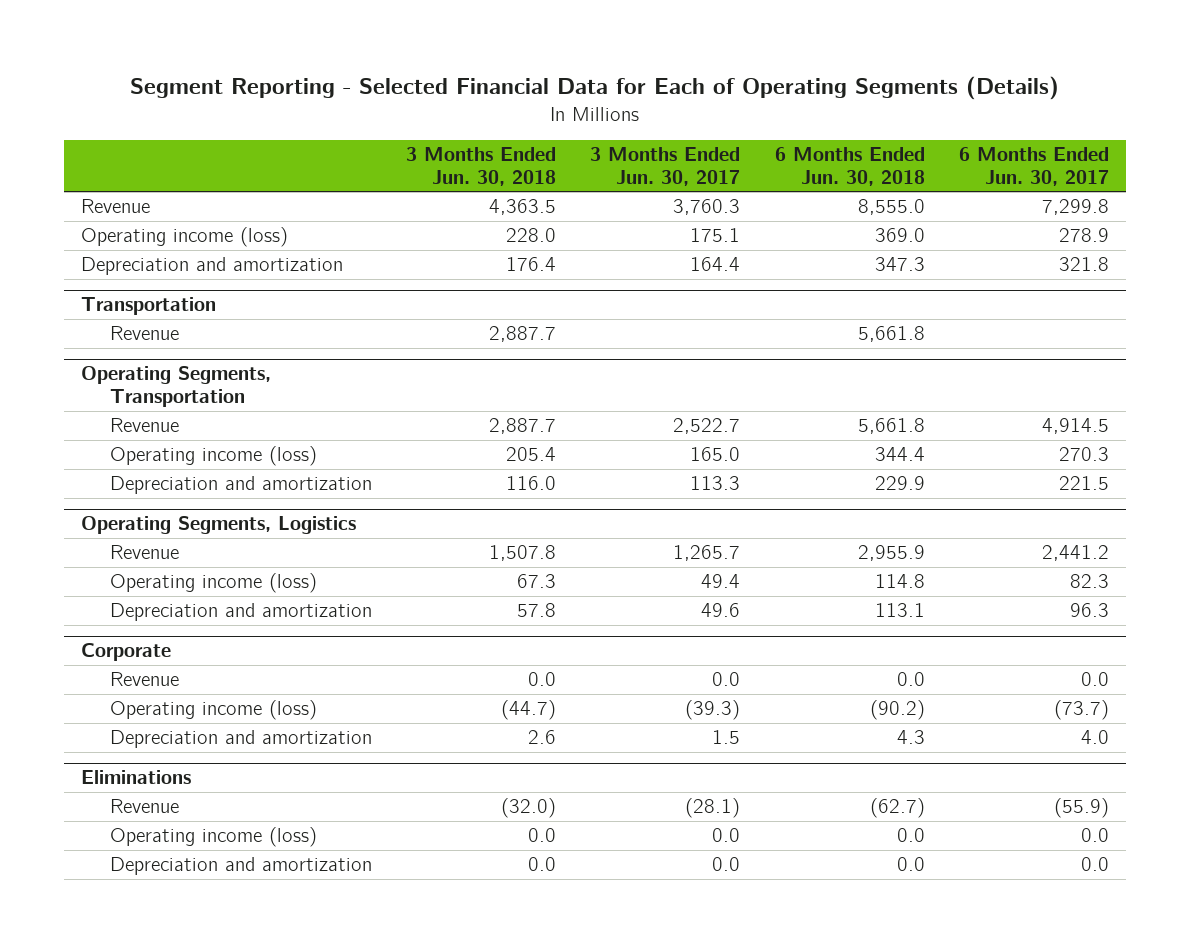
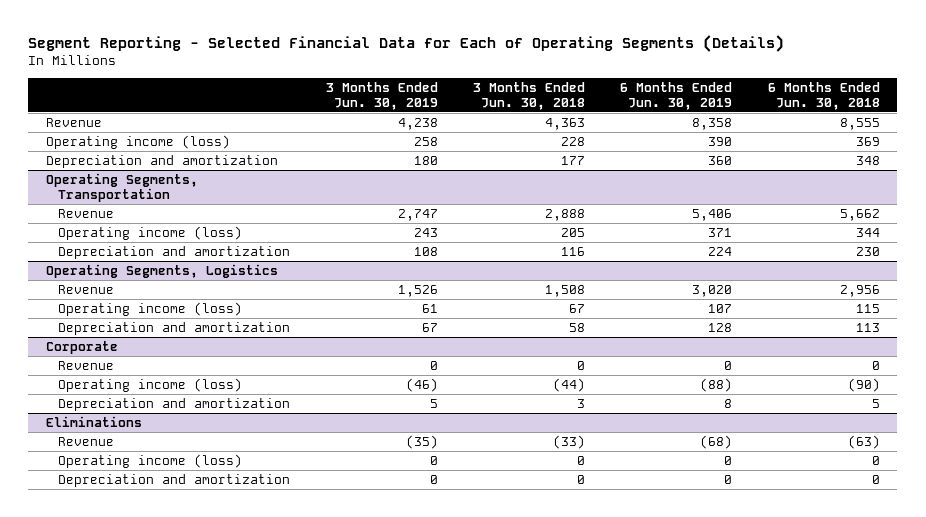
[590,147,741,186] 3 Months Ended Jun. 30, 2017 -> none
[958,147,1109,186] 6 Months Ended Jun. 30, 2017 -> none
none -> [325,81,438,111] 3 Months Ended Jun. 30, 2019
none -> [620,81,733,111] 6 Months Ended Jun. 30, 2019
[81,297,217,316] Transportation -> none
[110,326,180,341] Revenue -> none
[489,199,557,216] 4,363.5 -> [544,117,585,130] 4,363
[857,199,925,216] 8,555.0 -> [839,117,880,130] 8,555
[506,228,557,243] 228.0 -> [560,136,585,146] 228
[874,228,925,243] 369.0 -> [855,136,880,146] 369
[506,257,557,272] 176.4 -> [560,155,585,165] 177
[874,257,925,272] 347.3 -> [855,155,880,165] 348
[489,418,557,435] 2,887.7 -> [544,208,585,221] 2,888
[857,418,925,435] 5,661.8 -> [839,208,880,221] 5,662
[506,447,557,462] 205.4 -> [560,227,585,237] 205
[874,447,925,462] 344.4 -> [855,227,880,237] 344
[506,476,557,491] 116.0 -> [560,246,585,256] 116
[874,476,925,491] 229.9 -> [855,246,880,256] 230
[489,545,557,562] 1,507.8 -> [544,284,585,297] 1,508
[857,545,925,562] 2,955.9 -> [839,284,880,297] 2,956
[517,574,557,589] 67.3 -> [568,303,585,313] 67
[874,574,925,589] 114.8 -> [855,303,880,313] 115
[517,603,557,618] 57.8 -> [568,322,585,332] 58
[874,603,925,618] 113.1 -> [855,322,880,332] 113
[528,672,557,687] 0.0 -> [576,360,585,370] 0
[896,672,925,687] 0.0 -> [871,360,880,370] 0
[501,700,557,721] (44.7) -> [552,377,585,392] (44)
[869,700,925,721] (90.2) -> [847,377,880,392] (90)
[528,730,557,745] 2.6 -> [576,398,585,408] 3
[896,730,925,745] 4.3 -> [871,398,880,408] 5
[501,798,557,819] (32.0) -> [552,434,585,449] (33)
[869,798,925,819] (62.7) -> [847,434,880,449] (63)
[528,828,557,843] 0.0 -> [576,455,585,465] 0
[896,828,925,843] 0.0 -> [871,455,880,465] 0
[528,857,557,872] 0.0 -> [576,474,585,484] 0
[896,857,925,872] 0.0 -> [871,474,880,484] 0

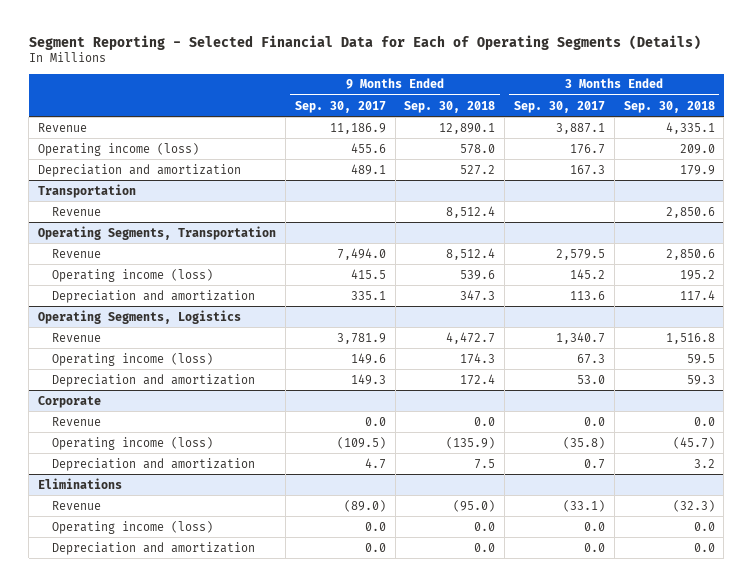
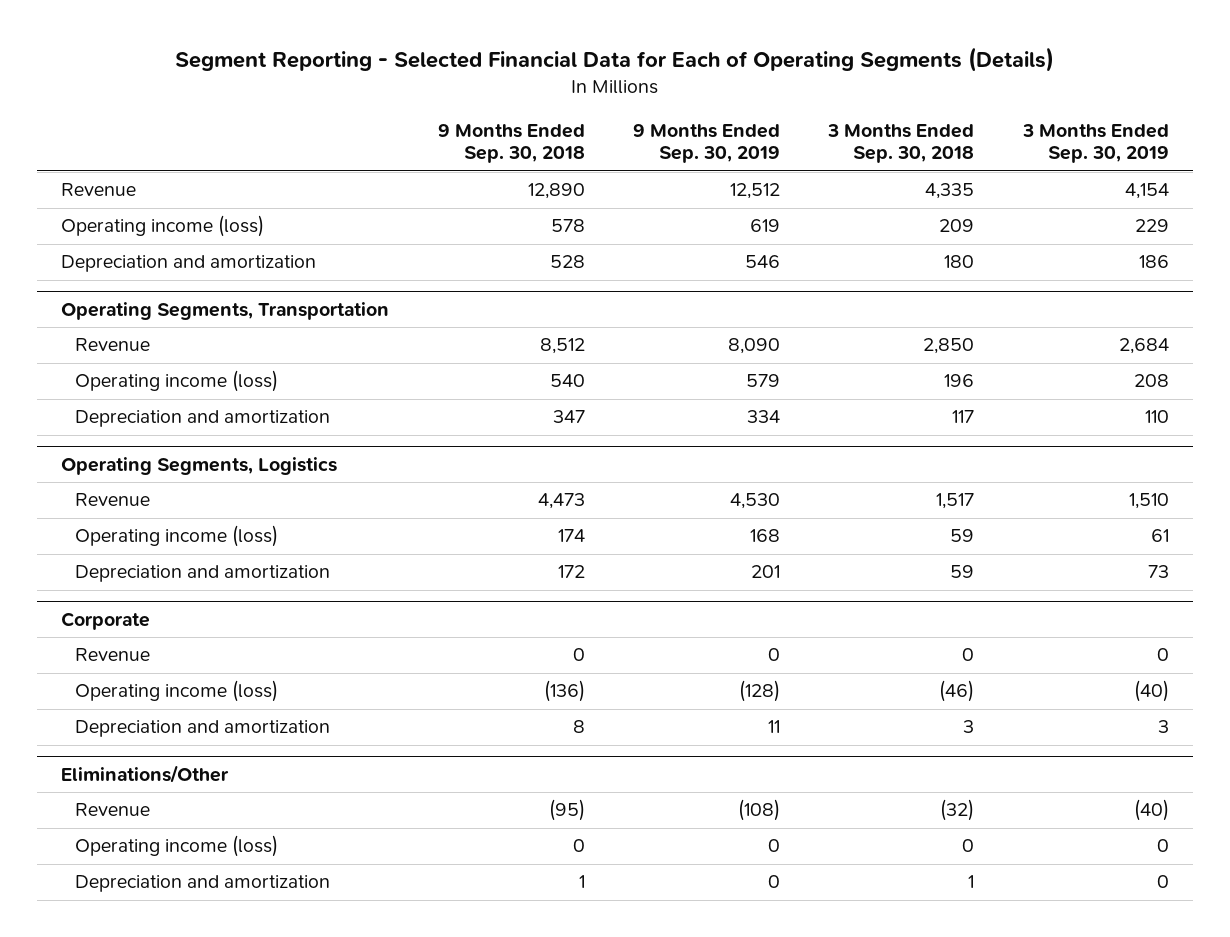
[294,100,386,113] Sep. 30, 2017 -> none
[514,100,606,113] Sep. 30, 2017 -> none
none -> [633,123,781,164] 9 Months Ended Sep. 30, 2019
none -> [1021,123,1169,164] 3 Months Ended Sep. 30, 2019
[38,183,137,198] Transportation -> none
[52,206,102,216] Revenue -> none
[439,122,496,134] 12,890.1 -> [527,183,585,200] 12,890
[665,121,715,134] 4,335.1 -> [925,183,975,200] 4,335
[460,143,496,154] 578.0 -> [550,219,585,233] 578
[679,143,715,154] 209.0 -> [939,219,975,233] 209
[460,164,496,175] 527.2 -> [549,255,585,269] 528
[679,164,715,175] 179.9 -> [944,255,975,269] 180
[446,247,496,260] 8,512.4 -> [539,338,585,355] 8,512
[665,248,715,260] 2,850.6 -> [923,338,975,355] 2,850
[460,269,496,280] 539.6 -> [549,374,585,388] 540
[679,269,715,280] 195.2 -> [944,374,975,388] 196
[460,289,496,301] 347.3 -> [552,410,585,424] 347
[679,289,715,301] 117.4 -> [952,410,975,424] 117
[446,331,496,344] 4,472.7 -> [537,493,585,510] 4,473
[665,332,715,344] 1,516.8 -> [936,493,975,510] 1,517
[460,352,496,364] 174.3 -> [557,529,585,543] 174
[686,353,715,364] 59.5 -> [950,529,975,543] 59
[460,373,496,385] 172.4 -> [557,565,585,579] 172
[686,374,715,385] 59.3 -> [950,565,975,579] 59
[474,416,496,426] 0.0 -> [572,648,585,662] 0
[693,416,715,426] 0.0 -> [962,648,975,662] 0
[446,436,496,449] (135.9) -> [543,680,585,703] (136)
[672,436,715,449] (45.7) -> [939,680,975,703] (46)
[474,458,496,469] 7.5 -> [572,720,585,734] 8
[693,458,715,468] 3.2 -> [963,720,975,734] 3
[38,477,123,489] Eliminations -> [61,764,230,783] Eliminations/Other
[453,499,496,512] (95.0) -> [548,799,585,822] (95)
[672,499,715,512] (32.3) -> [940,799,975,822] (32)
[474,521,496,531] 0.0 -> [572,839,585,853] 0
[693,521,715,531] 0.0 -> [962,839,975,853] 0
[474,542,496,552] 0.0 -> [578,875,585,889] 1
[693,542,715,552] 0.0 -> [968,875,975,889] 1

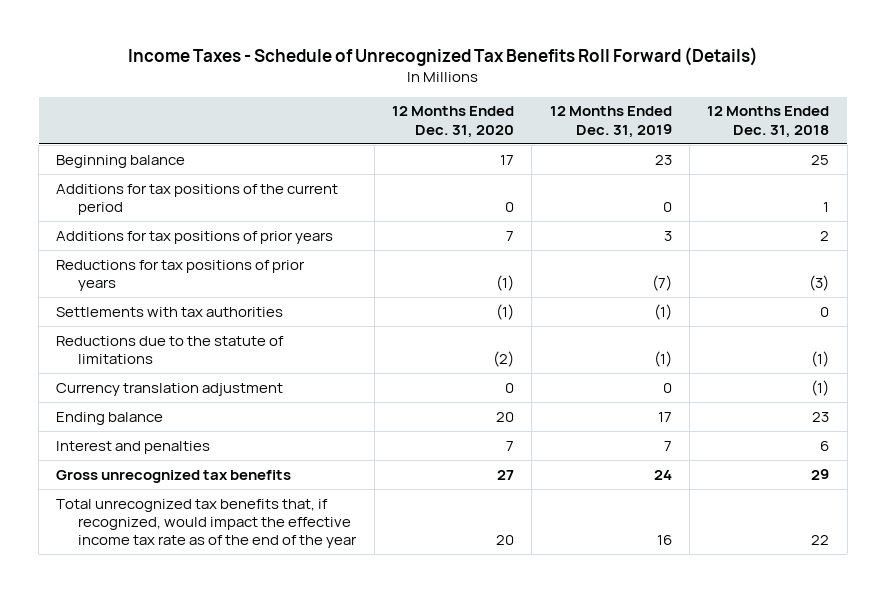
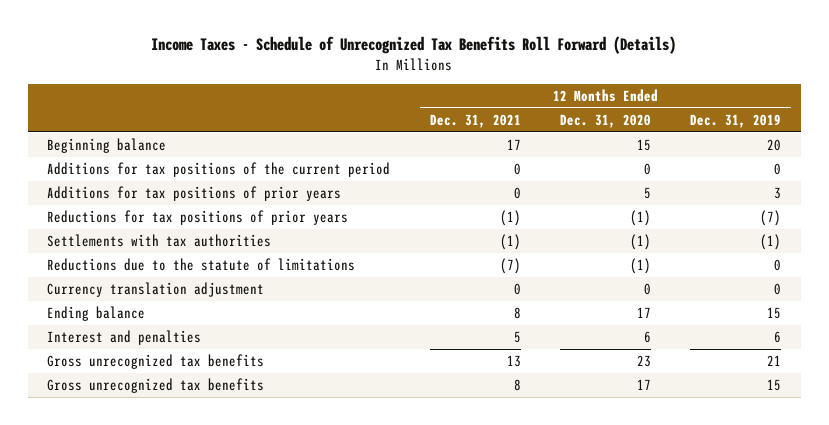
[707,106,830,138] 12 Months Ended Dec. 31, 2018 -> none
none -> [429,113,521,128] Dec. 31, 2021
[499,154,514,165] 17 -> [637,139,652,152] 15
[654,154,672,165] 23 -> [767,139,782,152] 20
[505,230,514,241] 7 -> [644,187,652,200] 5
[492,351,514,368] (2) -> [630,258,652,275] (1)
[653,351,672,368] (1) -> [774,259,782,272] 0
[56,498,358,549] Total unrecognized tax benefits that, if recognized, would impact the effective income tax rate as of the end of the year -> none
[495,411,514,422] 20 -> [637,307,652,319] 17
[657,411,672,422] 17 -> [767,307,782,320] 15
[505,440,514,451] 7 -> [644,331,652,344] 6
[663,440,672,451] 7 -> [774,331,782,344] 6
[496,469,514,480] 27 -> [637,355,652,368] 23
[653,469,672,480] 24 -> [767,355,782,367] 21
none -> [47,378,265,394] Gross unrecognized tax benefits

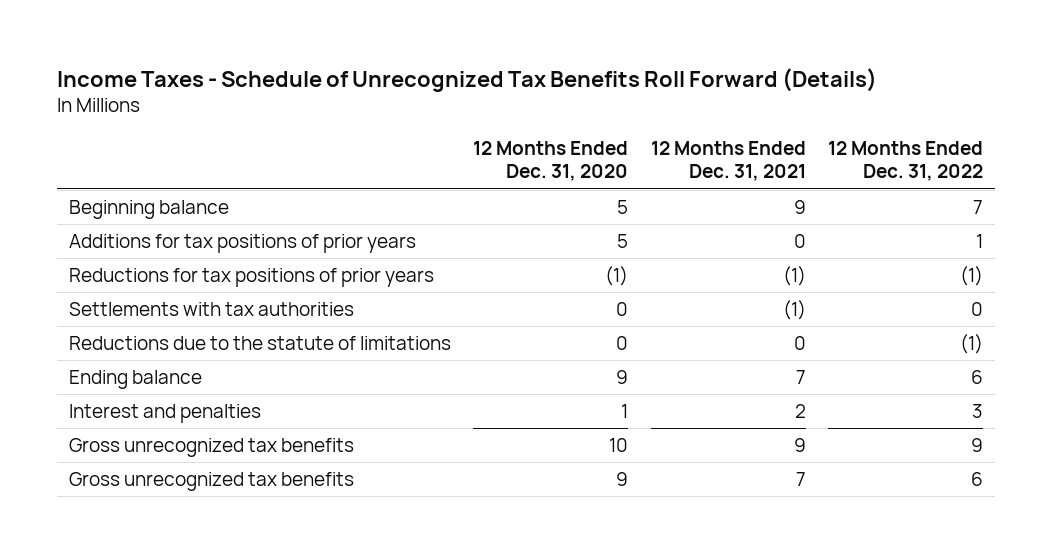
[690,113,782,128] Dec. 31, 2019 -> none
none -> [828,141,984,182] 12 Months Ended Dec. 31, 2022
[47,162,391,178] Additions for tax positions of the current period -> none
[506,139,521,151] 17 -> [793,199,806,214] 9
[637,139,652,152] 15 -> [617,199,629,214] 5
[47,282,265,298] Currency translation adjustment -> none
[630,234,652,251] (1) -> [616,301,629,316] 0
[499,258,521,275] (7) -> [793,335,806,350] 0
[630,258,652,275] (1) -> [616,335,629,350] 0
[513,307,521,320] 8 -> [795,369,806,384] 7
[637,307,652,319] 17 -> [616,369,629,384] 9
[513,331,521,344] 5 -> [794,403,806,418] 2
[644,331,652,344] 6 -> [621,403,629,418] 1
[506,355,521,368] 13 -> [793,437,806,452] 9
[637,355,652,368] 23 -> [609,437,629,452] 10
[513,379,521,392] 8 -> [795,471,806,486] 7
[637,379,652,391] 17 -> [616,471,629,486] 9

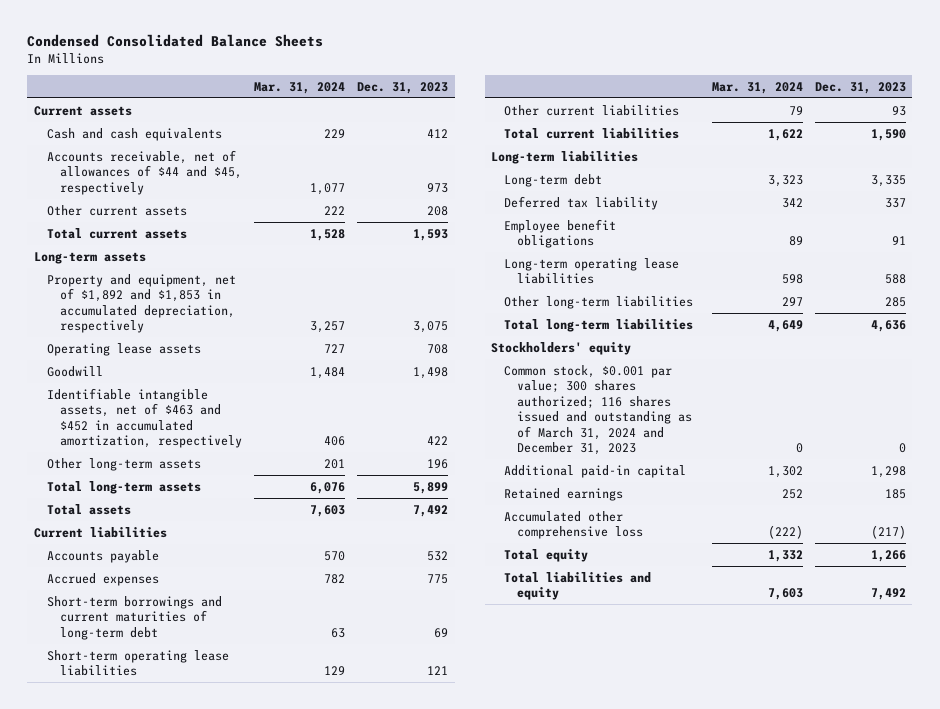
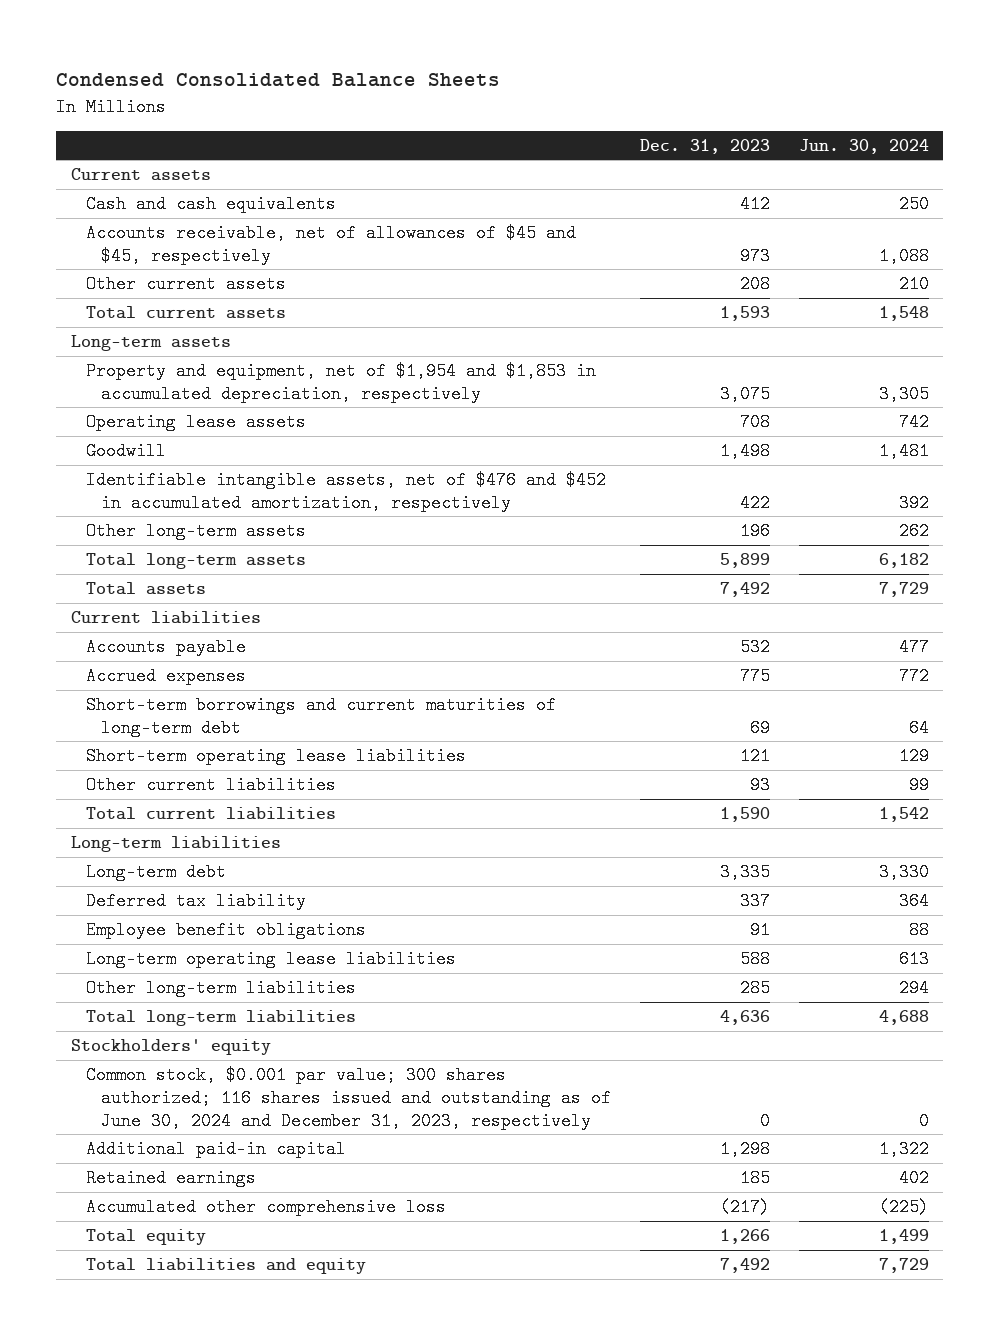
[253,81,345,94] Mar. 31, 2024 -> none
none -> [798,138,929,154] Jun. 30, 2024
[46,149,242,195] Accounts receivable, net of allowances of $44 and $45, respectively -> [85,224,576,266] Accounts receivable, net of allowances of $45 and $45, respectively
[46,273,236,334] Property and equipment, net of $1,892 and $1,853 in accumulated depreciation, respectively -> [85,362,596,404] Property and equipment, net of $1,954 and $1,853 in accumulated depreciation, respectively
[46,387,242,449] Identifiable intangible assets, net of $463 and $452 in accumulated amortization, respectively -> [85,471,606,513] Identifiable intangible assets, net of $476 and $452 in accumulated amortization, respectively
[504,364,693,456] Common stock, $0.001 par value; 300 shares authorized; 116 shares issued and outstanding as of March 31, 2024 and December 31, 2023 -> [85,1066,611,1130] Common stock, $0.001 par value; 300 shares authorized; 116 shares issued and outstanding as of June 30, 2024 and December 31, 2023, respectively

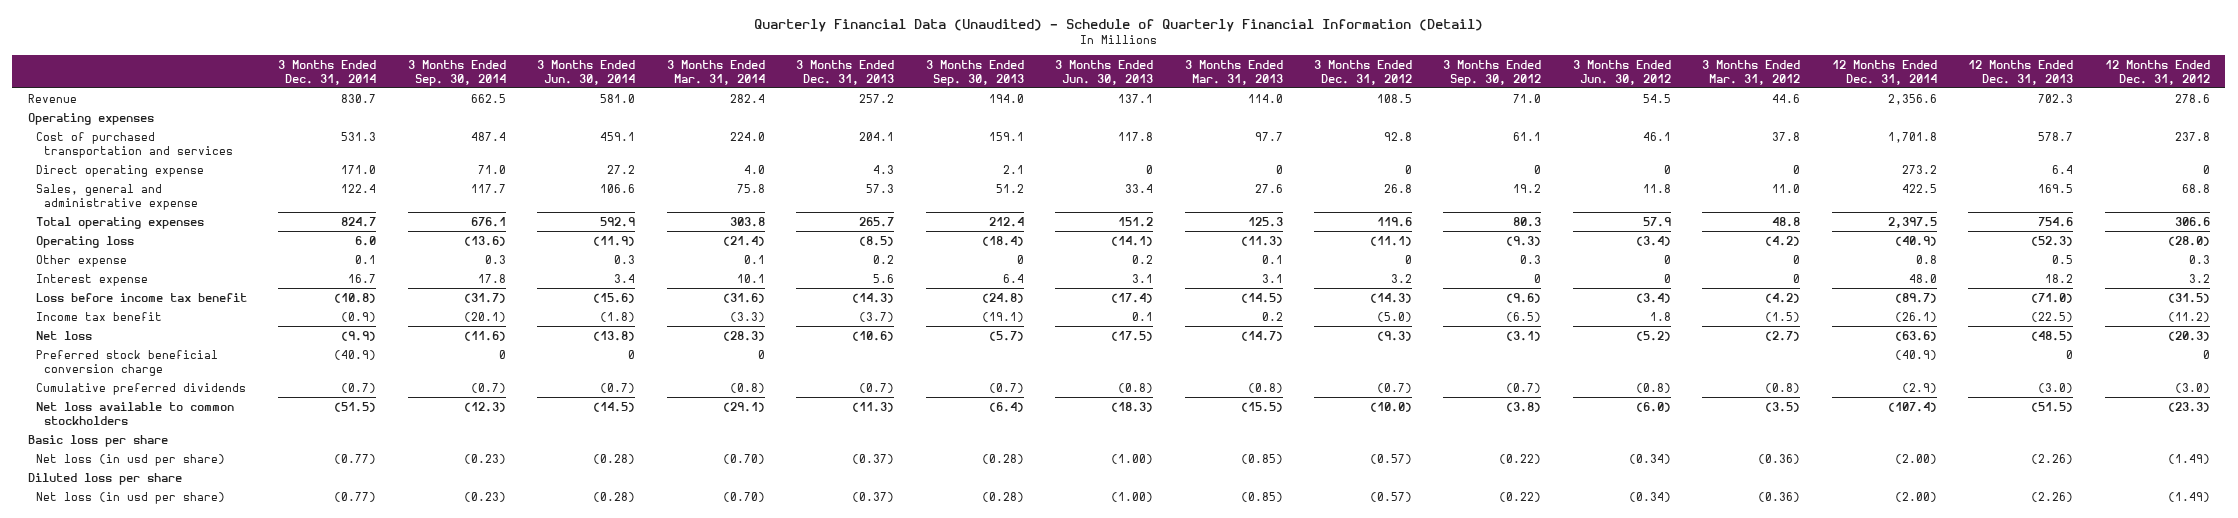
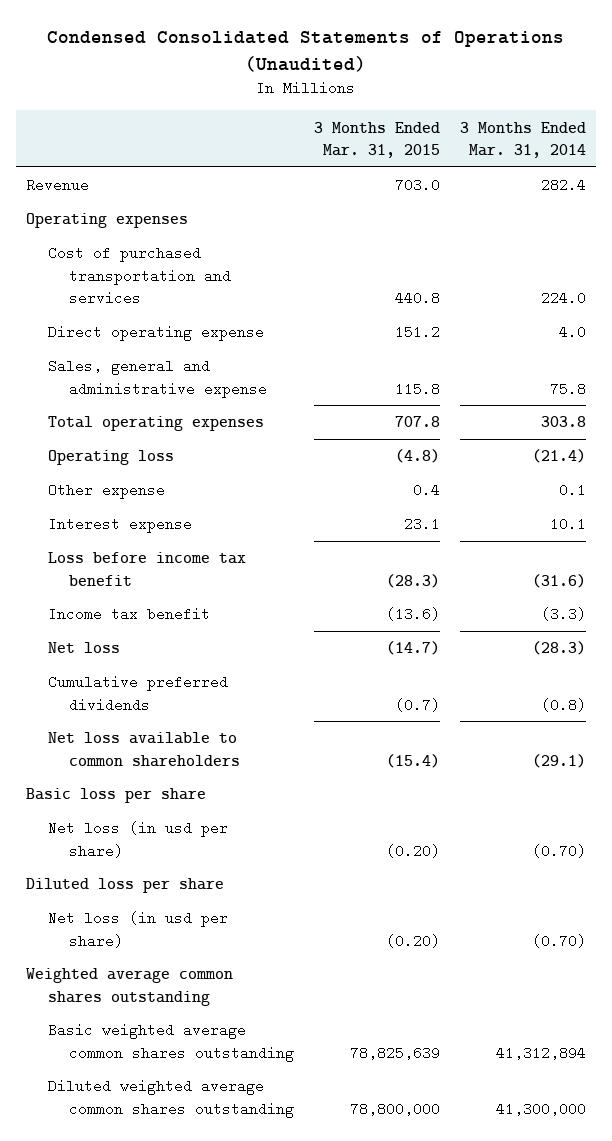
[753,19,1483,33] Quarterly Financial Data (Unaudited) - Schedule of Quarterly Financial Information (Detail) -> [47,31,565,72] Condensed Consolidated Statements of Operations (Unaudited)
[278,59,377,85] 3 Months Ended Dec. 31, 2014 -> none
[407,59,506,86] 3 Months Ended Sep. 30, 2014 -> none
[537,59,636,85] 3 Months Ended Jun. 30, 2014 -> none
[796,59,895,85] 3 Months Ended Dec. 31, 2013 -> none
[925,59,1024,86] 3 Months Ended Sep. 30, 2013 -> none
[1055,59,1154,85] 3 Months Ended Jun. 30, 2013 -> none
[1184,59,1283,85] 3 Months Ended Mar. 31, 2013 -> none
[1313,59,1412,85] 3 Months Ended Dec. 31, 2012 -> none
[1443,59,1542,86] 3 Months Ended Sep. 30, 2012 -> none
[1572,59,1671,85] 3 Months Ended Jun. 30, 2012 -> none
[1702,59,1801,85] 3 Months Ended Mar. 31, 2012 -> none
[1831,59,1937,85] 12 Months Ended Dec. 31, 2014 -> none
[1968,59,2074,85] 12 Months Ended Dec. 31, 2013 -> none
[2104,59,2210,85] 12 Months Ended Dec. 31, 2012 -> none
none -> [314,121,441,158] 3 Months Ended Mar. 31, 2015
[35,349,218,376] Preferred stock beneficial conversion charge -> none
[35,401,234,425] Net loss available to common stockholders -> [47,732,241,767] Net loss available to common shareholders
none -> [26,968,234,1006] Weighted average common shares outstanding
none -> [47,1023,295,1062] Basic weighted average common shares outstanding
none -> [47,1079,295,1118] Diluted weighted average common shares outstanding

